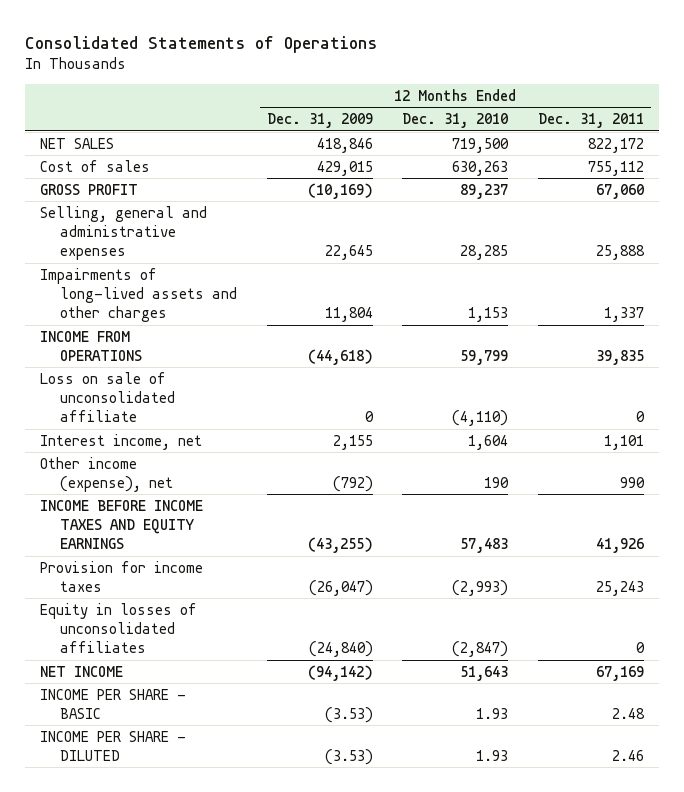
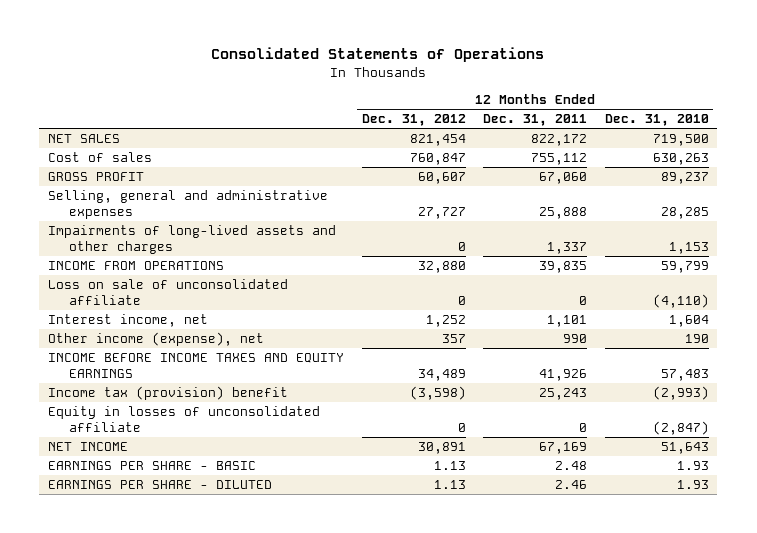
[266,113,373,129] Dec. 31, 2009 -> none
none -> [361,114,466,127] Dec. 31, 2012
[40,560,204,593] Provision for income taxes -> [47,386,288,401] Income tax (provision) benefit
[40,602,198,654] Equity in losses of unconsolidated affiliates -> [47,406,320,432] Equity in losses of unconsolidated affiliate
[40,688,187,720] INCOME PER SHARE - BASIC -> [47,461,256,471] EARNINGS PER SHARE - BASIC
[40,730,187,762] INCOME PER SHARE - DILUTED -> [47,480,272,490] EARNINGS PER SHARE - DILUTED

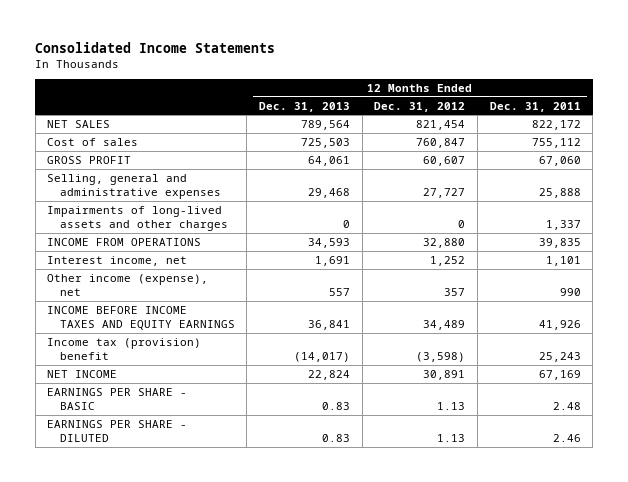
[211,47,545,63] Consolidated Statements of Operations -> [35,41,276,53] Consolidated Income Statements
[604,114,709,127] Dec. 31, 2010 -> none
none -> [259,101,351,112] Dec. 31, 2013
[47,279,288,305] Loss on sale of unconsolidated affiliate -> none
[47,406,320,432] Equity in losses of unconsolidated affiliate -> none

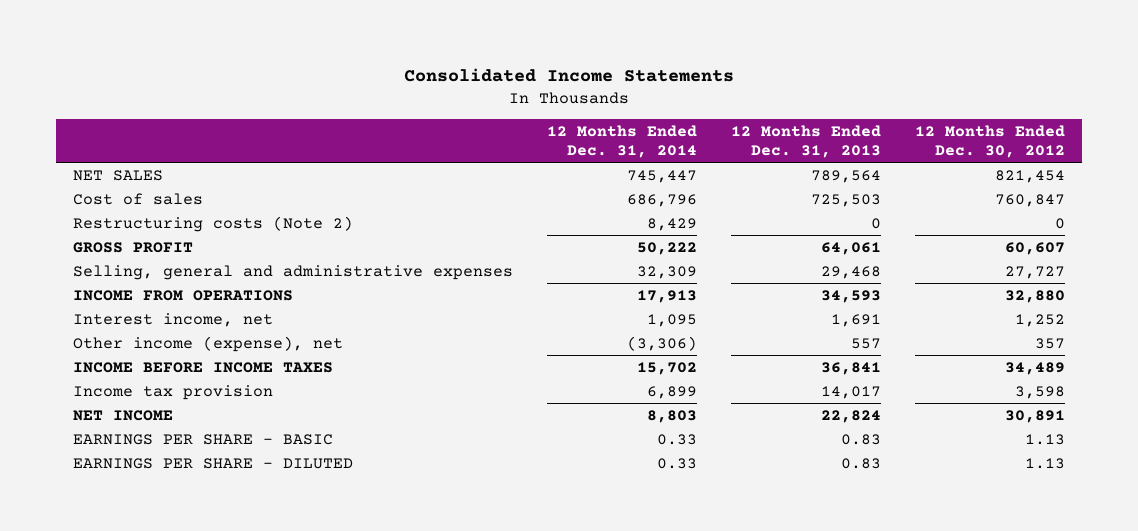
[374,101,466,112] Dec. 31, 2012 -> none
[489,101,581,112] Dec. 31, 2011 -> none
none -> [546,124,697,158] 12 Months Ended Dec. 31, 2014
none -> [914,124,1065,158] 12 Months Ended Dec. 30, 2012
none -> [72,215,353,232] Restructuring costs (Note 2)
[47,205,228,231] Impairments of long-lived assets and other charges -> none
[47,305,235,330] INCOME BEFORE INCOME TAXES AND EQUITY EARNINGS -> [72,361,333,373] INCOME BEFORE INCOME TAXES
[47,337,202,360] Income tax (provision) benefit -> [72,384,273,400] Income tax provision
[294,351,351,362] (14,017) -> [820,385,881,399] 14,017

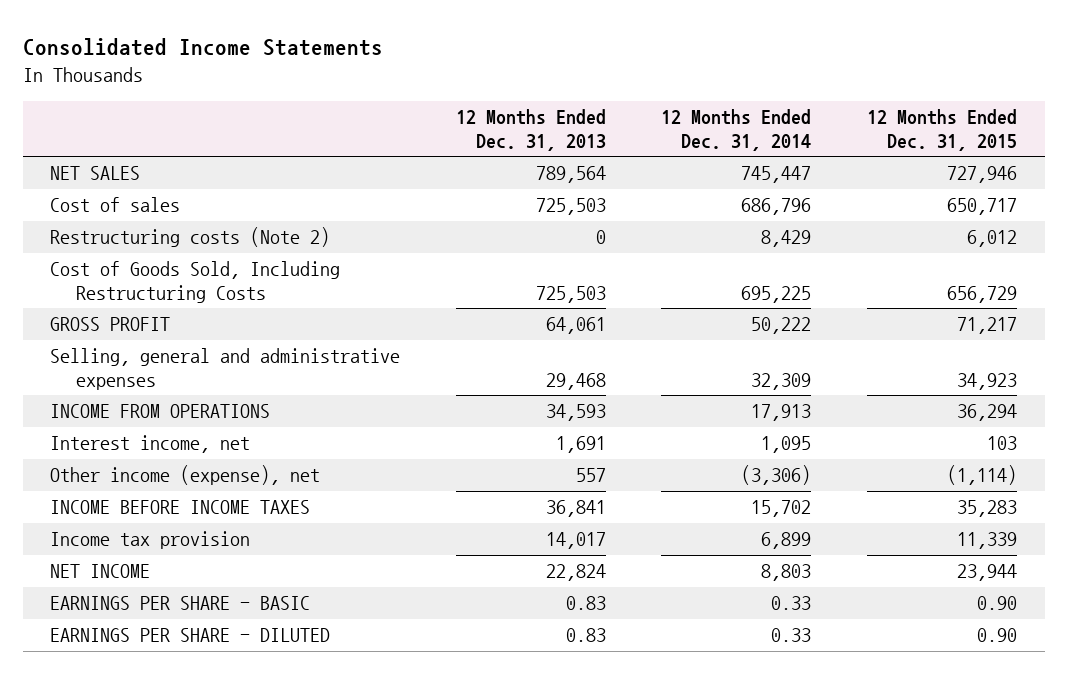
[914,124,1065,158] 12 Months Ended Dec. 30, 2012 -> none
none -> [866,109,1017,151] 12 Months Ended Dec. 31, 2015
none -> [50,261,341,303] Cost of Goods Sold, Including Restructuring Costs

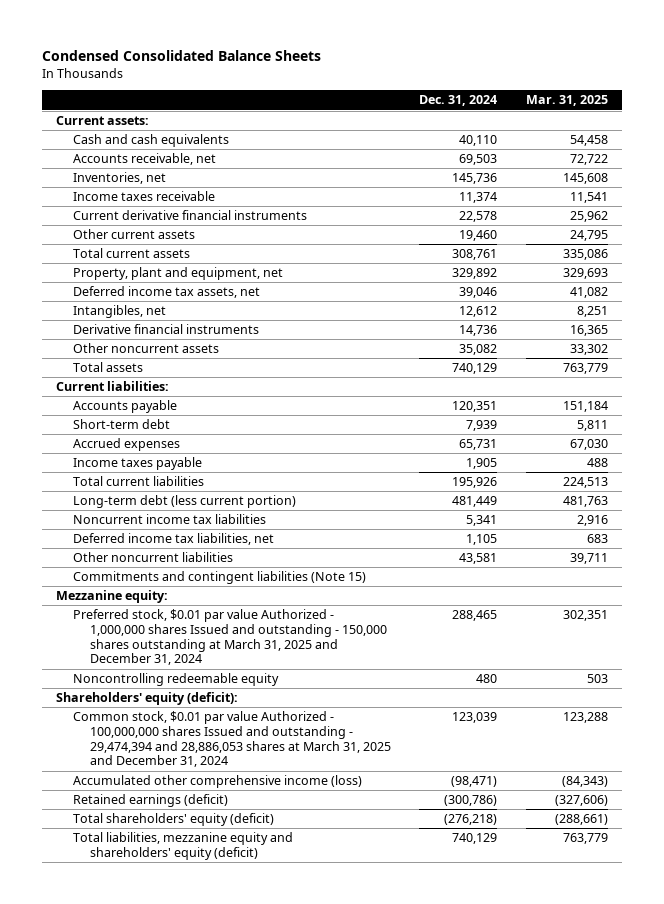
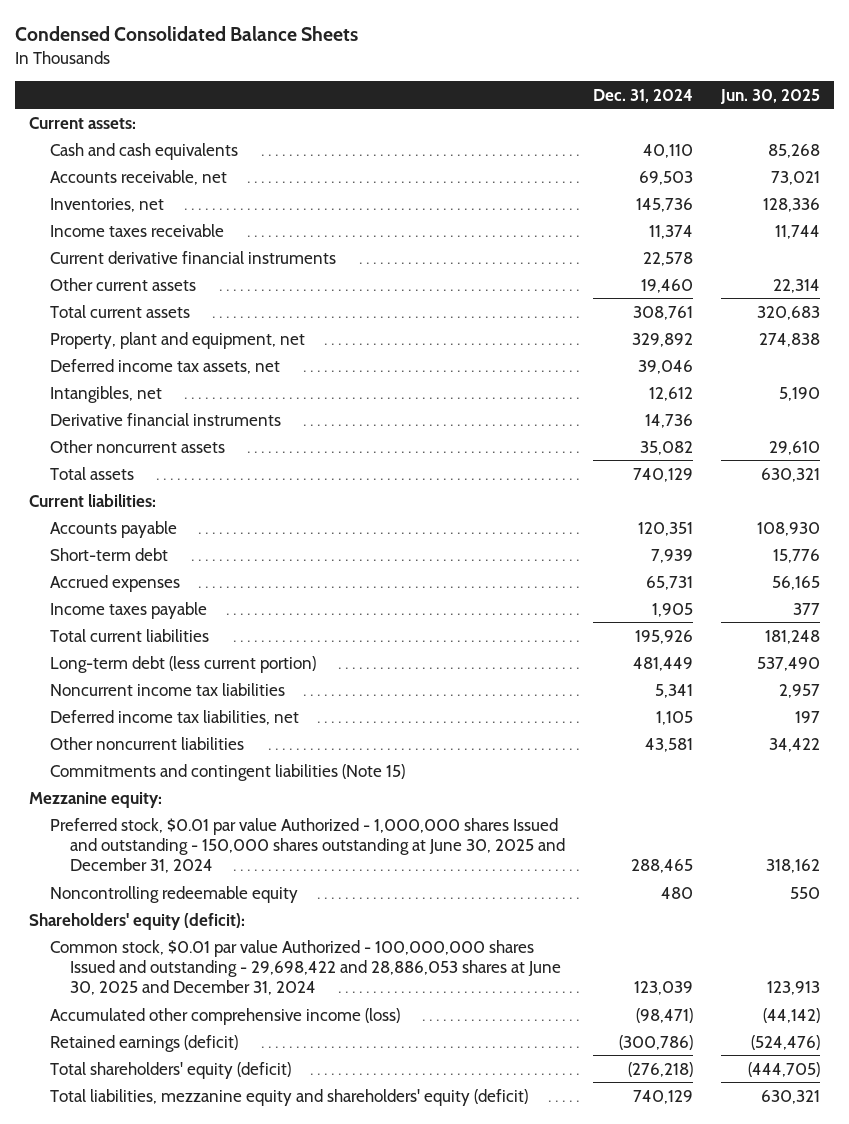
[525,95,608,107] Mar. 31, 2025 -> none
none -> [720,88,821,104] Jun. 30, 2025
[73,608,388,666] Preferred stock, $0.01 par value Authorized - 1,000,000 shares Issued and outstanding - 150,000 shares outstanding at March 31, 2025 and December 31, 2024 -> [49,817,565,874] Preferred stock, $0.01 par value Authorized - 1,000,000 shares Issued and outstanding - 150,000 shares outstanding at June 30, 2025 and December 31, 2024
[73,710,392,768] Common stock, $0.01 par value Authorized - 100,000,000 shares Issued and outstanding - 29,474,394 and 28,886,053 shares at March 31, 2025 and December 31, 2024 -> [49,939,561,996] Common stock, $0.01 par value Authorized - 100,000,000 shares Issued and outstanding - 29,698,422 and 28,886,053 shares at June 30, 2025 and December 31, 2024

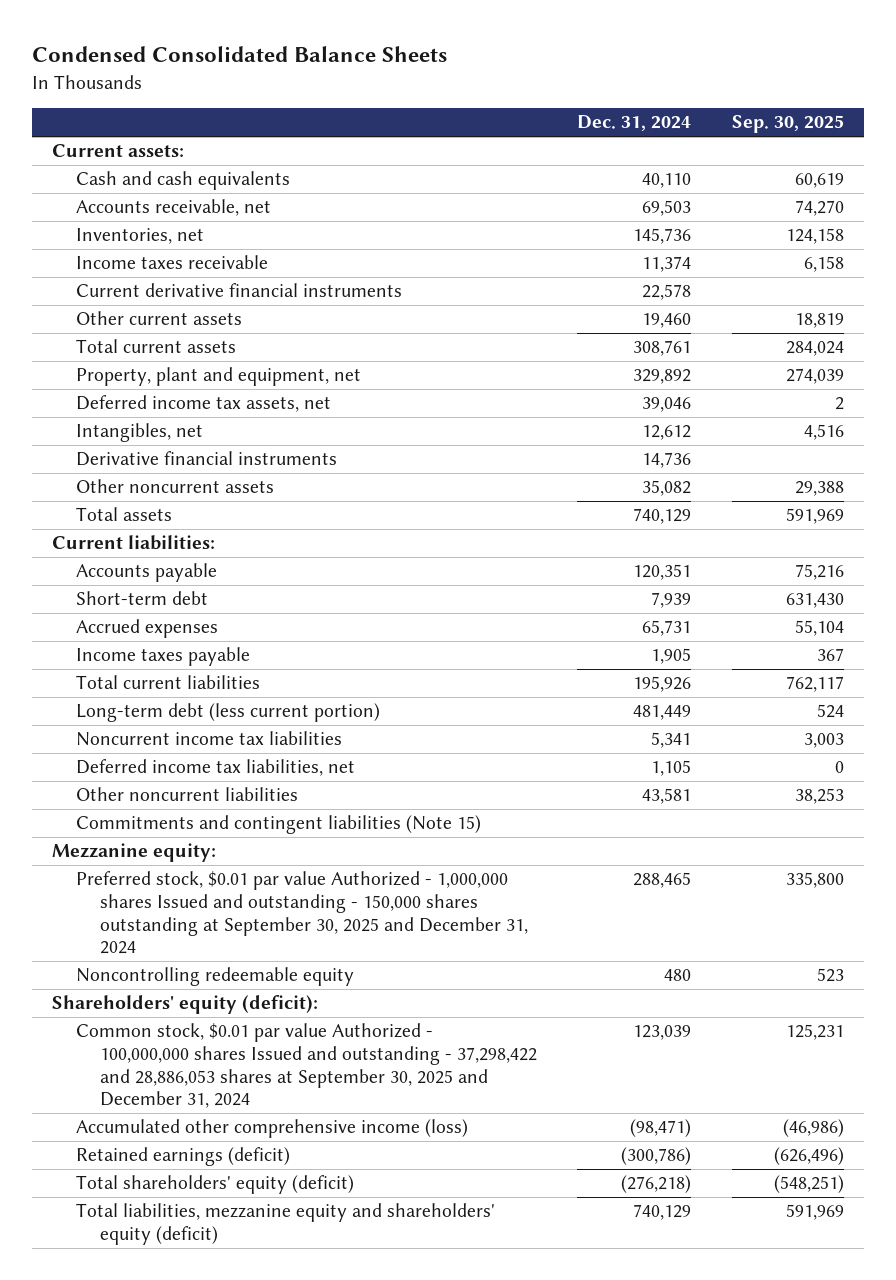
[720,88,821,104] Jun. 30, 2025 -> none
none -> [731,115,844,134] Sep. 30, 2025
[49,817,565,874] Preferred stock, $0.01 par value Authorized - 1,000,000 shares Issued and outstanding - 150,000 shares outstanding at June 30, 2025 and December 31, 2024 -> [76,871,529,955] Preferred stock, $0.01 par value Authorized - 1,000,000 shares Issued and outstanding - 150,000 shares outstanding at September 30, 2025 and December 31, 2024
[49,939,561,996] Common stock, $0.01 par value Authorized - 100,000,000 shares Issued and outstanding - 29,698,422 and 28,886,053 shares at June 30, 2025 and December 31, 2024 -> [76,1023,538,1109] Common stock, $0.01 par value Authorized - 100,000,000 shares Issued and outstanding - 37,298,422 and 28,886,053 shares at September 30, 2025 and December 31, 2024

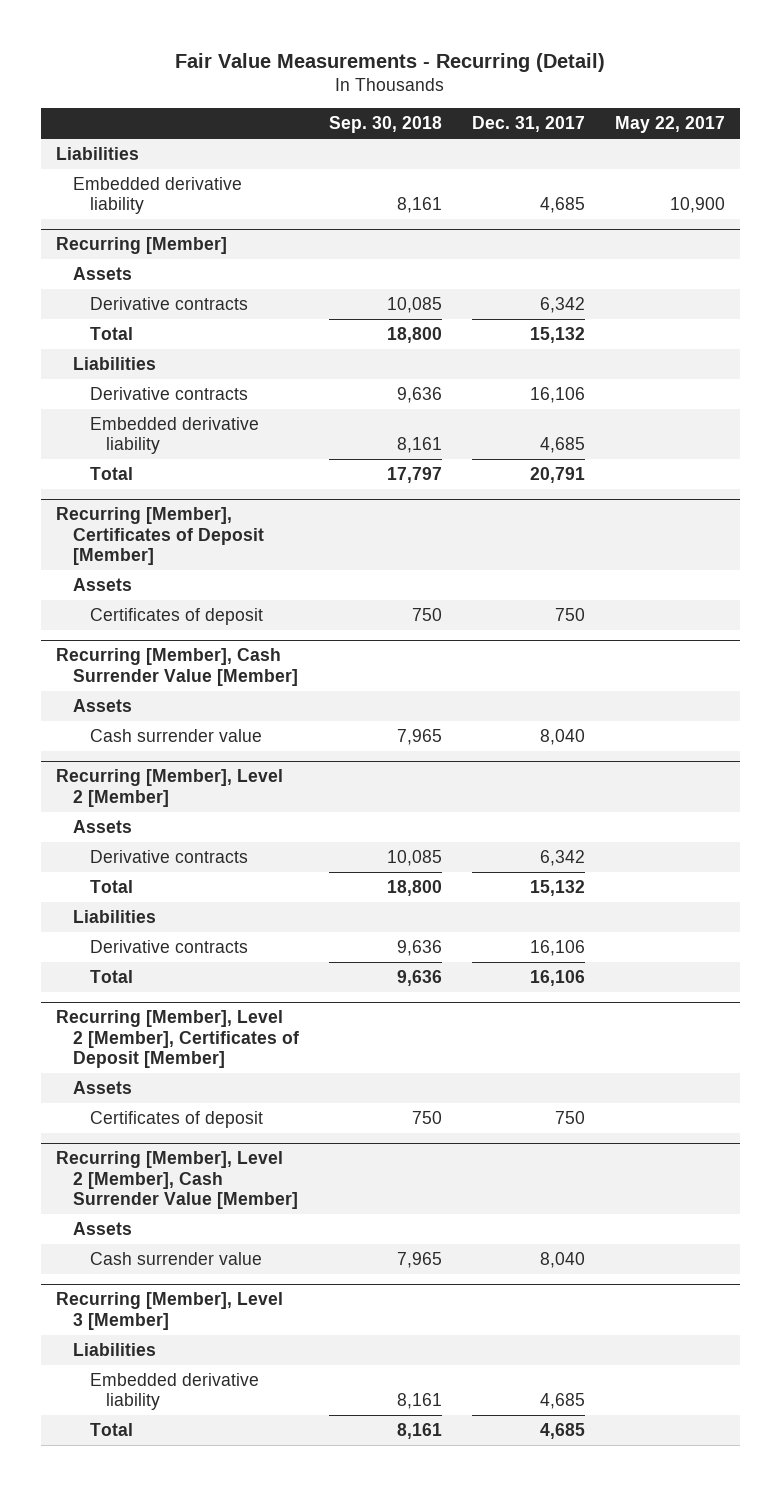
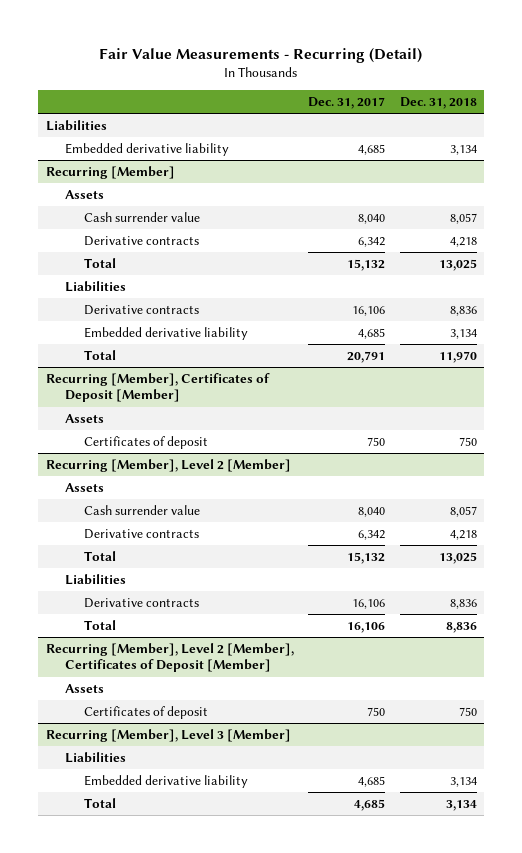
[328,116,442,134] Sep. 30, 2018 -> none
[614,116,725,134] May 22, 2017 -> none
none -> [399,97,477,110] Dec. 31, 2018
none -> [84,211,201,222] Cash surrender value
[55,648,298,686] Recurring [Member], Cash Surrender Value [Member] -> none
[72,698,132,712] Assets -> none
[89,728,262,742] Cash surrender value -> none
none -> [84,504,201,515] Cash surrender value
[55,1151,298,1209] Recurring [Member], Level 2 [Member], Cash Surrender Value [Member] -> none
[72,1221,132,1235] Assets -> none
[89,1251,262,1265] Cash surrender value -> none

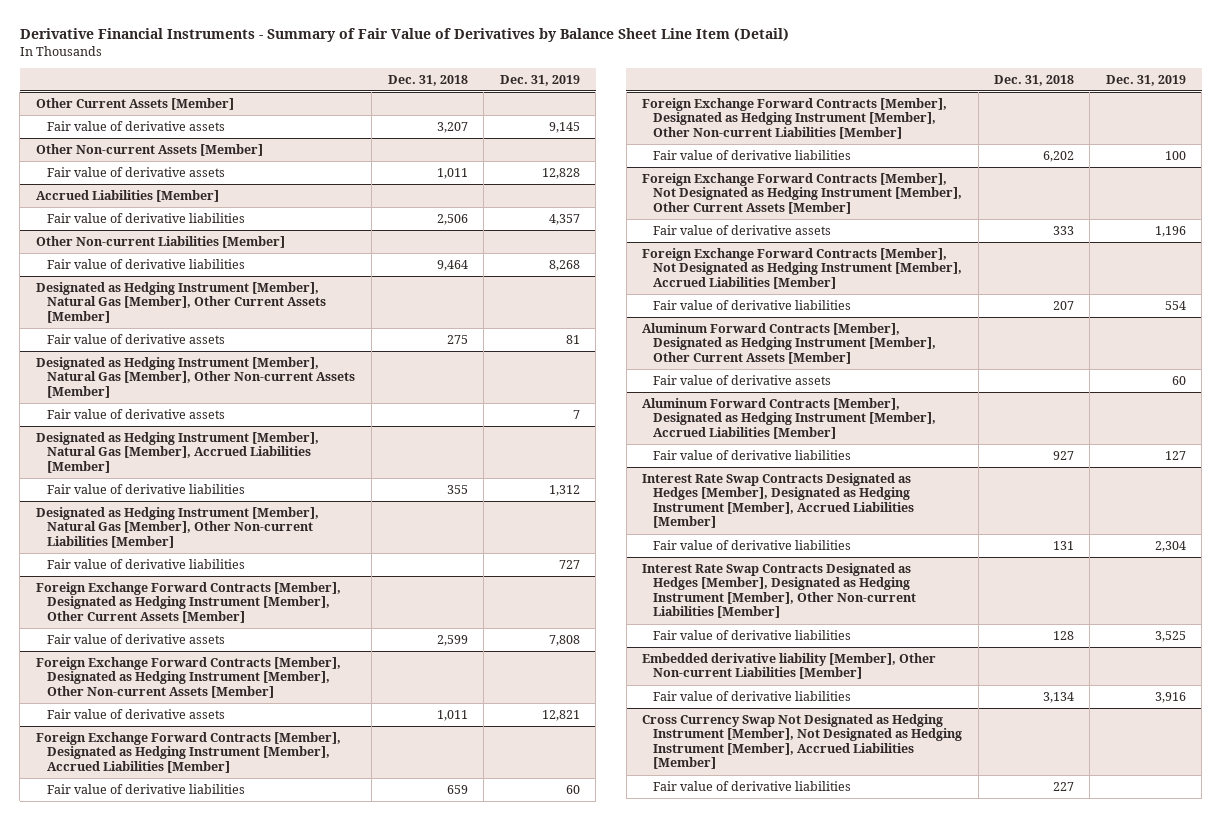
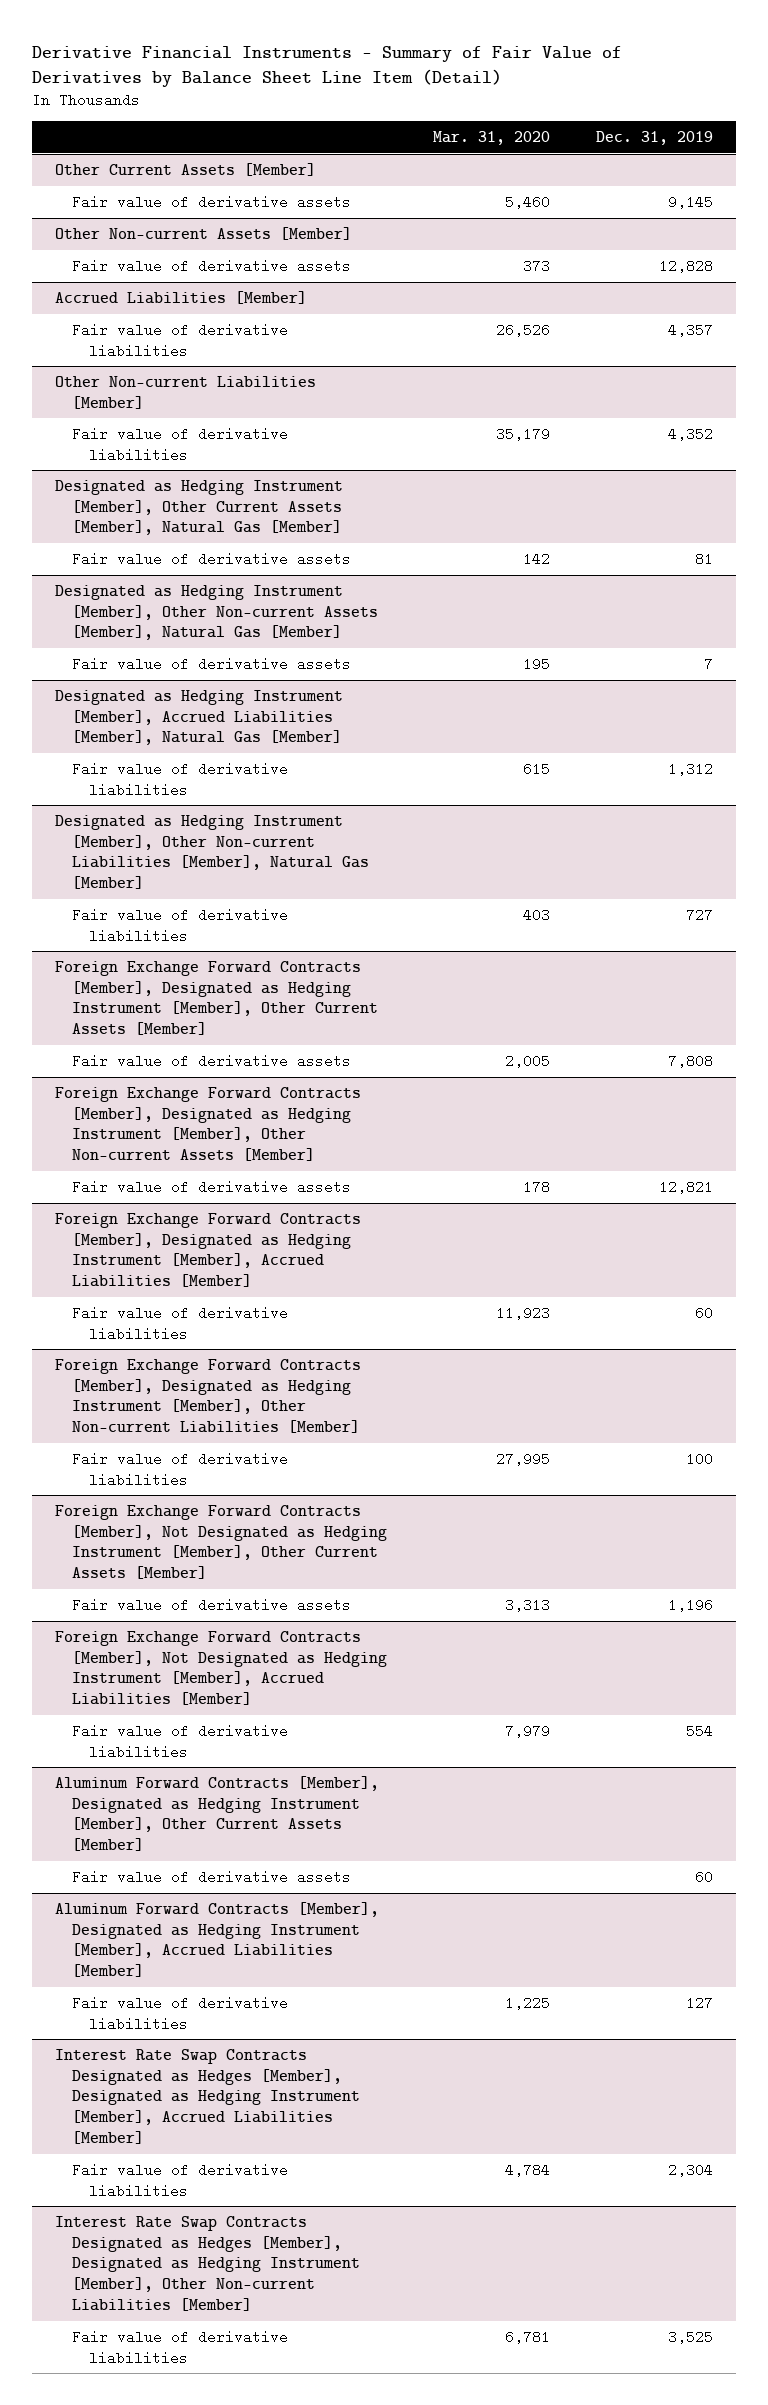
[387,74,468,86] Dec. 31, 2018 -> none
none -> [433,131,551,146] Mar. 31, 2020
[548,259,580,271] 8,268 -> [668,426,714,441] 4,352
[35,281,326,323] Designated as Hedging Instrument [Member], Natural Gas [Member], Other Current Assets [Member] -> [55,479,344,536] Designated as Hedging Instrument [Member], Other Current Assets [Member], Natural Gas [Member]
[35,356,355,398] Designated as Hedging Instrument [Member], Natural Gas [Member], Other Non-current Assets [Member] -> [55,584,379,641] Designated as Hedging Instrument [Member], Other Non-current Assets [Member], Natural Gas [Member]
[35,431,319,473] Designated as Hedging Instrument [Member], Natural Gas [Member], Accrued Liabilities [Member] -> [55,689,344,746] Designated as Hedging Instrument [Member], Accrued Liabilities [Member], Natural Gas [Member]
[35,506,319,548] Designated as Hedging Instrument [Member], Natural Gas [Member], Other Non-current Liabilities [Member] -> [55,814,370,890] Designated as Hedging Instrument [Member], Other Non-current Liabilities [Member], Natural Gas [Member]
[642,652,937,680] Embedded derivative liability [Member], Other Non-current Liabilities [Member] -> none
[653,690,852,701] Fair value of derivative liabilities -> none
[642,713,963,770] Cross Currency Swap Not Designated as Hedging Instrument [Member], Not Designated as Hedging Instrument [Member], Accrued Liabilities [Member] -> none
[653,780,852,791] Fair value of derivative liabilities -> none

